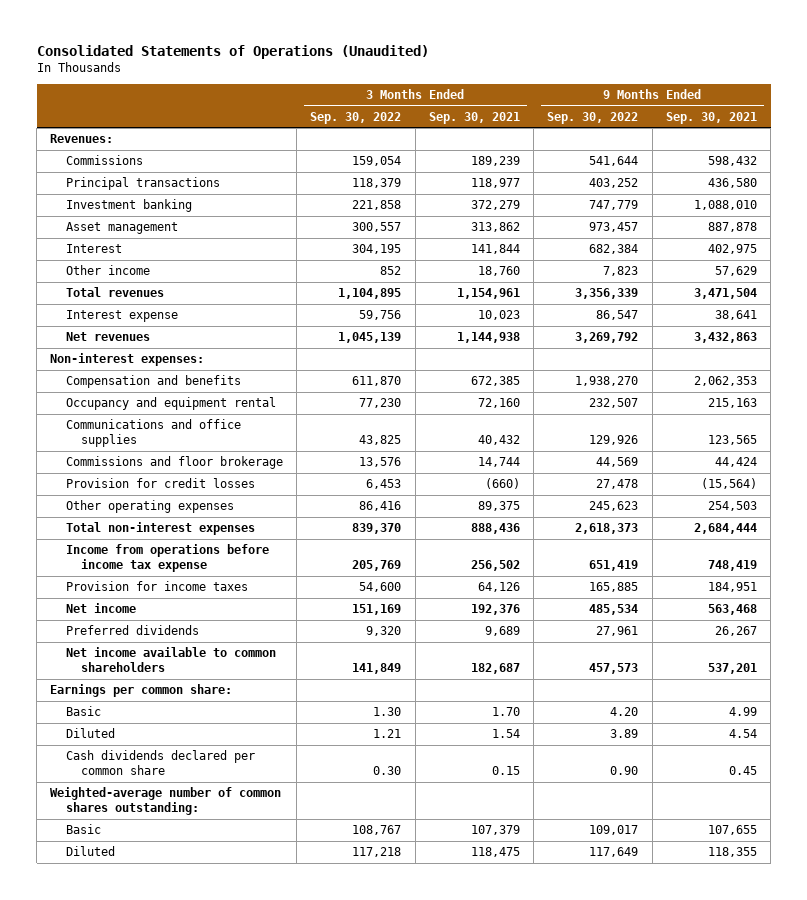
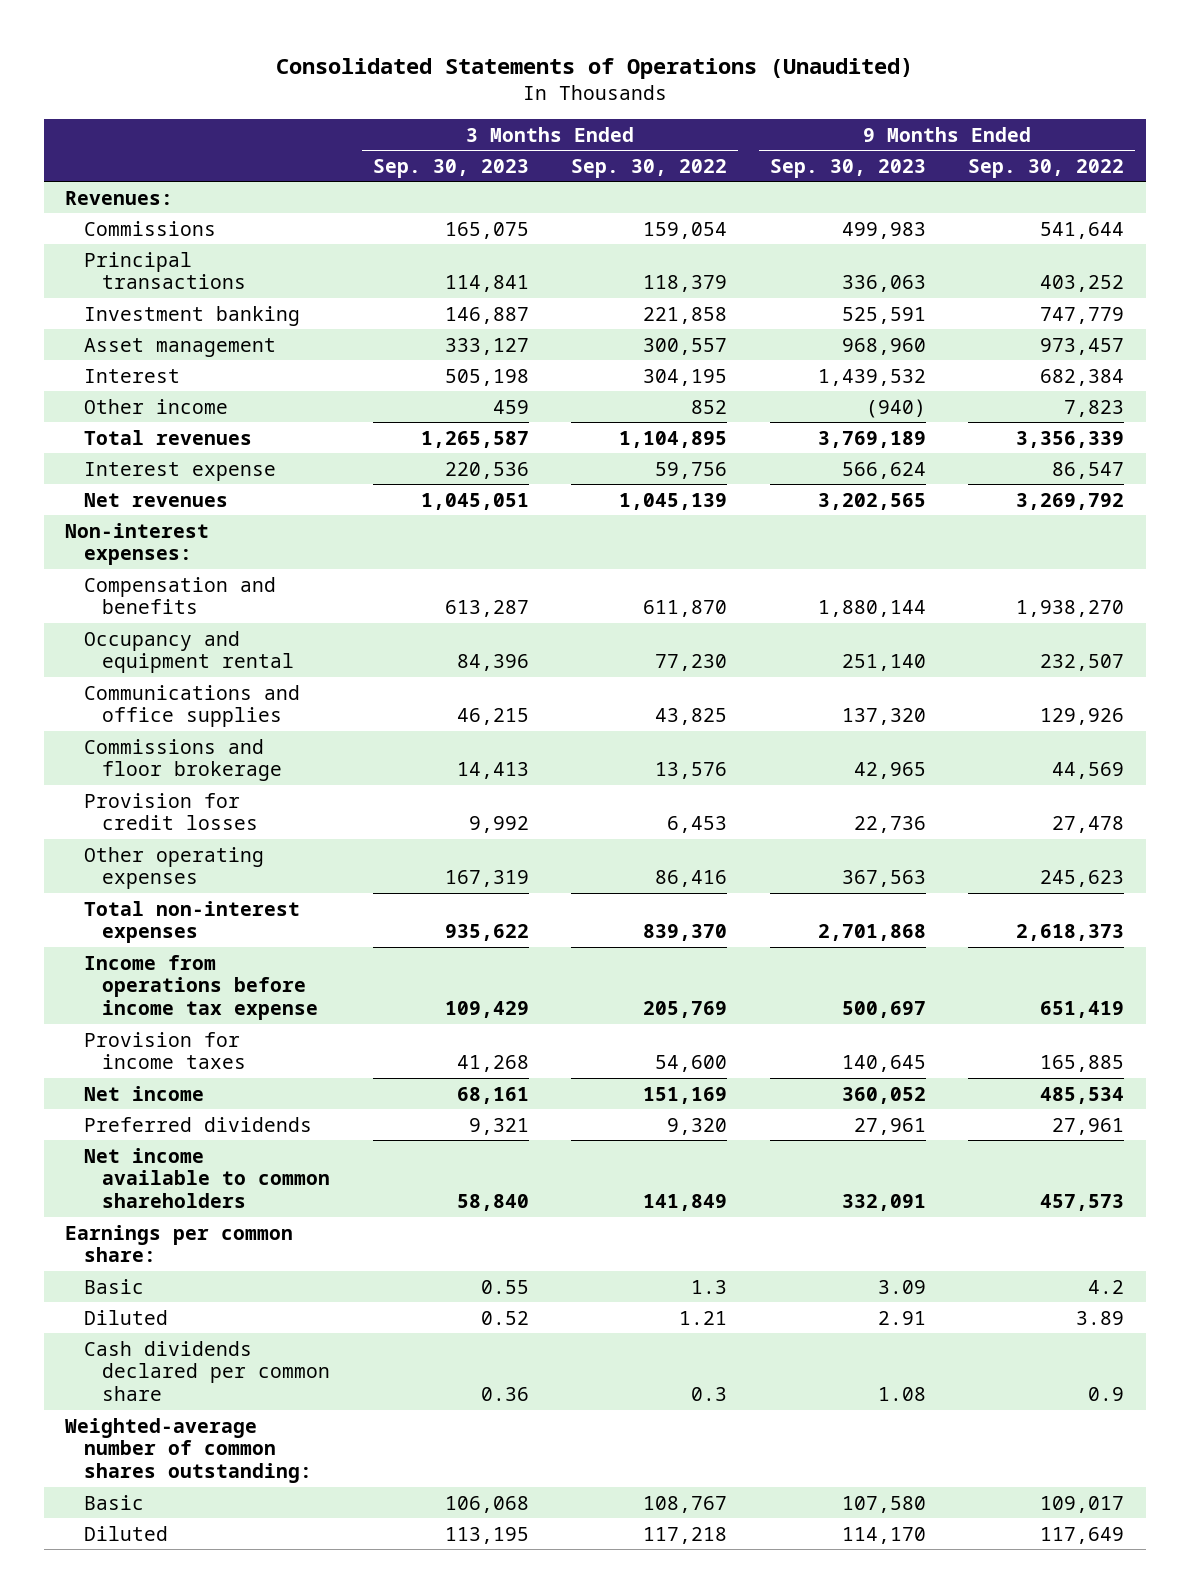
[428,111,520,124] Sep. 30, 2021 -> none
[665,111,757,124] Sep. 30, 2021 -> none
none -> [372,158,529,178] Sep. 30, 2023
none -> [769,158,926,178] Sep. 30, 2023
[373,707,402,717] 1.30 -> [691,1279,728,1294] 1.3
[610,707,639,717] 4.20 -> [1088,1279,1125,1294] 4.2
[373,766,402,776] 0.30 -> [691,1386,728,1401] 0.3
[610,766,639,776] 0.90 -> [1088,1386,1125,1401] 0.9

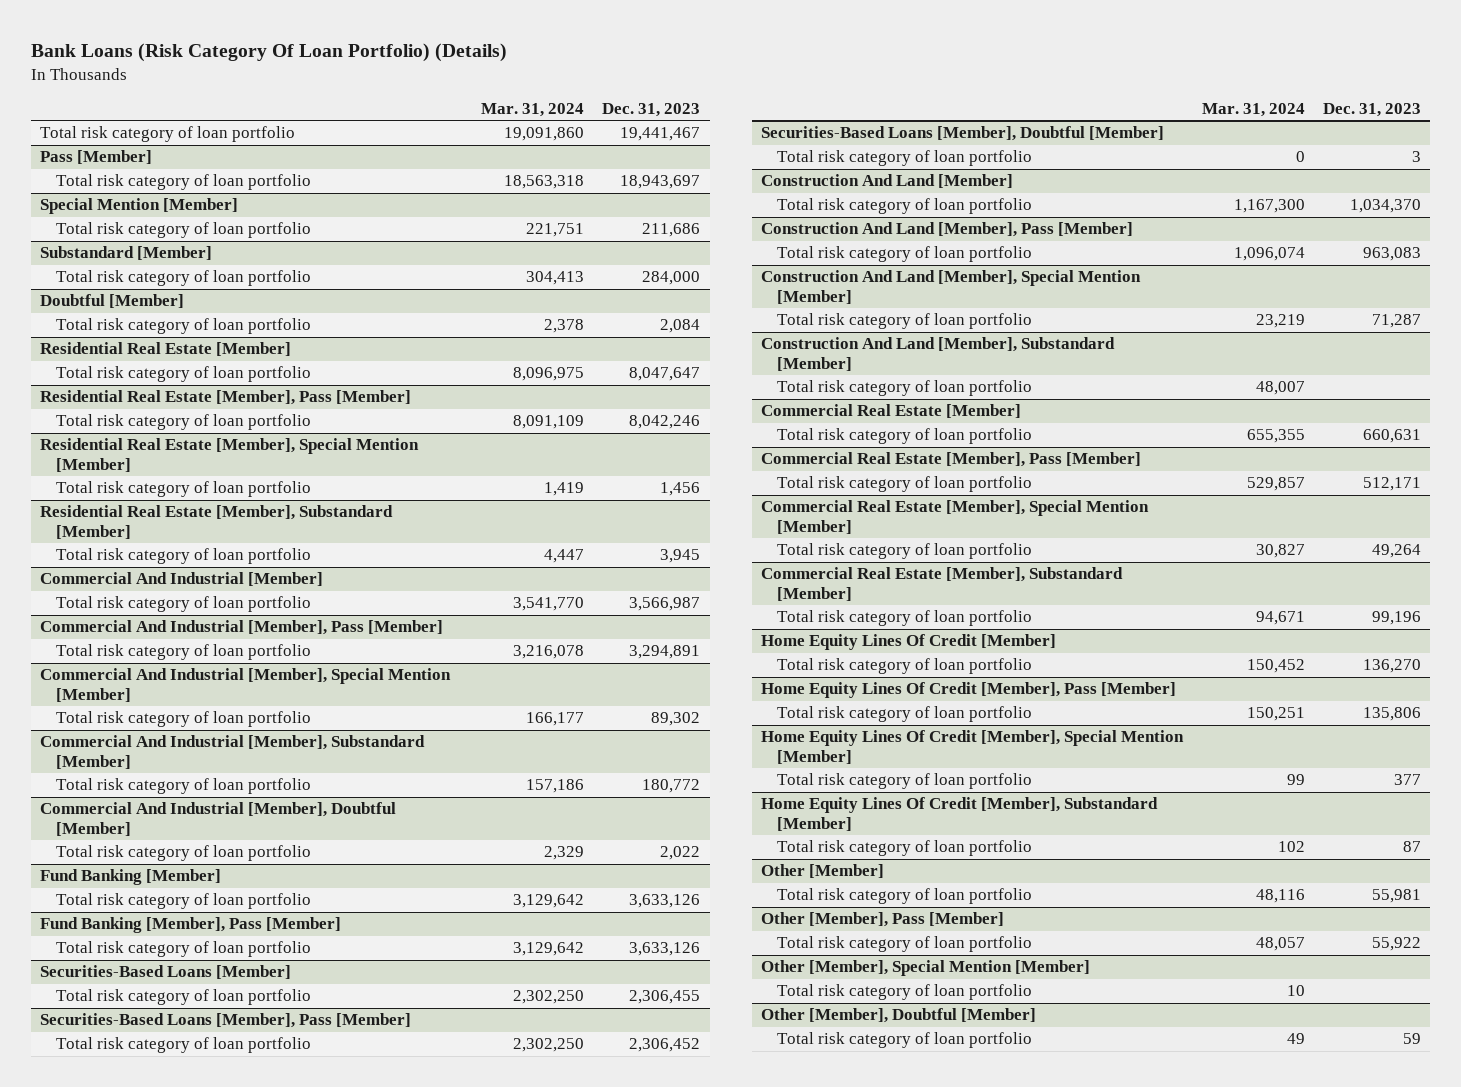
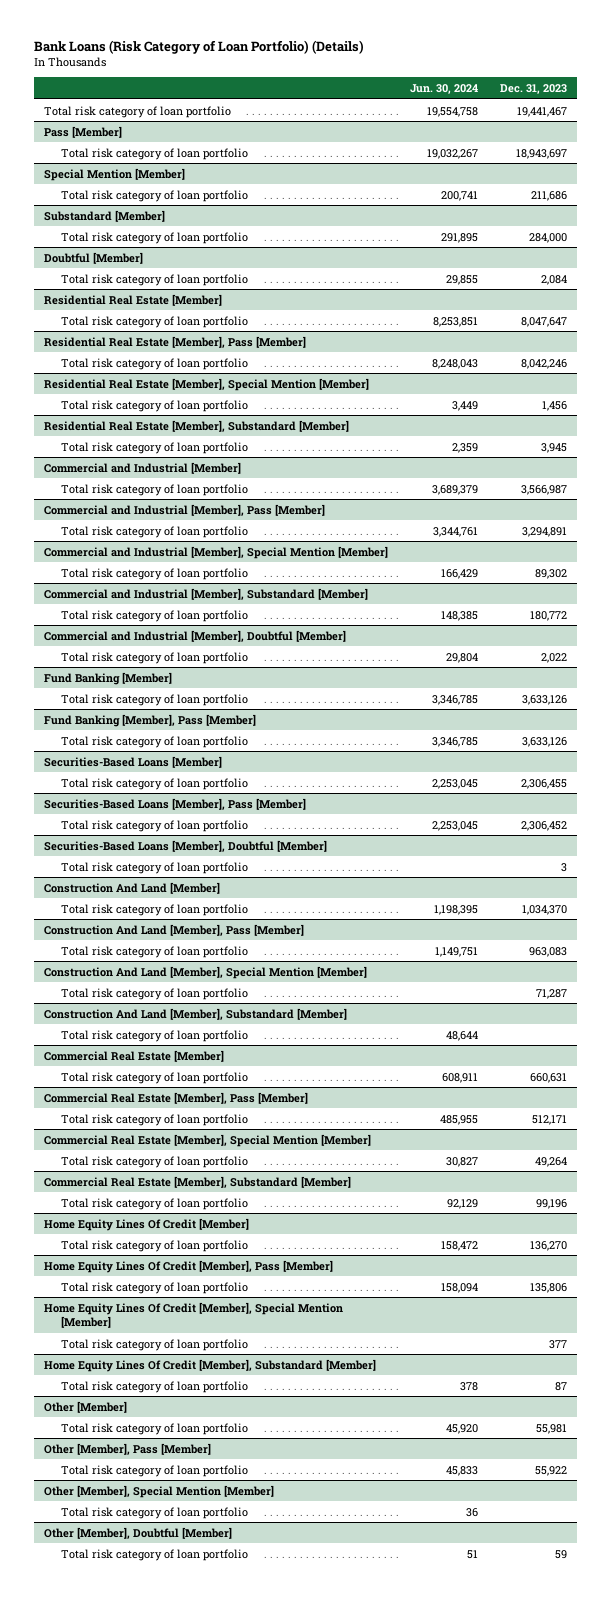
[30,43,507,63] Bank Loans (Risk Category Of Loan Portfolio) (Details) -> [33,39,364,54] Bank Loans (Risk Category of Loan Portfolio) (Details)
[480,103,584,118] Mar. 31, 2024 -> none
none -> [409,83,478,94] Jun. 30, 2024
[40,572,324,587] Commercial And Industrial [Member] -> [44,461,242,474] Commercial and Industrial [Member]
[40,620,444,636] Commercial And Industrial [Member], Pass [Member] -> [44,503,326,516] Commercial and Industrial [Member], Pass [Member]
[40,668,452,702] Commercial And Industrial [Member], Special Mention [Member] -> [44,545,389,559] Commercial and Industrial [Member], Special Mention [Member]
[40,735,426,769] Commercial And Industrial [Member], Substandard [Member] -> [44,587,369,600] Commercial and Industrial [Member], Substandard [Member]
[40,802,397,836] Commercial And Industrial [Member], Doubtful [Member] -> [44,629,347,642] Commercial and Industrial [Member], Doubtful [Member]

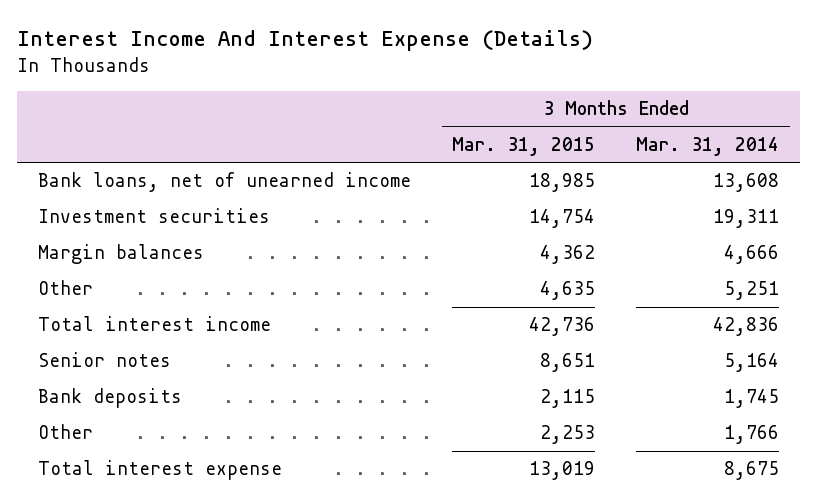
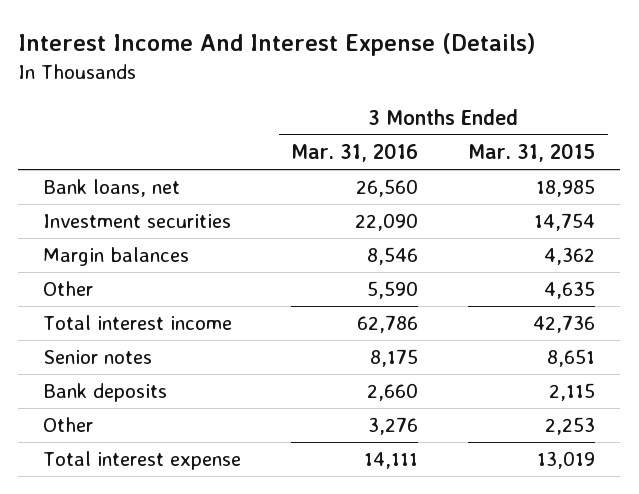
[636,136,780,156] Mar. 31, 2014 -> none
none -> [291,143,419,163] Mar. 31, 2016
[37,172,411,193] Bank loans, net of unearned income -> [43,179,181,198] Bank loans, net

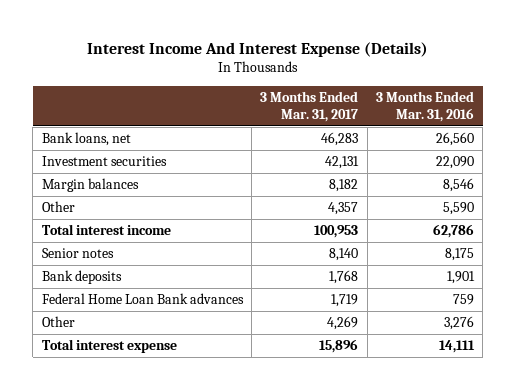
[468,143,596,163] Mar. 31, 2015 -> none
none -> [260,90,359,122] 3 Months Ended Mar. 31, 2017
[367,383,419,402] 2,660 -> [447,271,476,285] 1,901
none -> [41,293,244,305] Federal Home Loan Bank advances

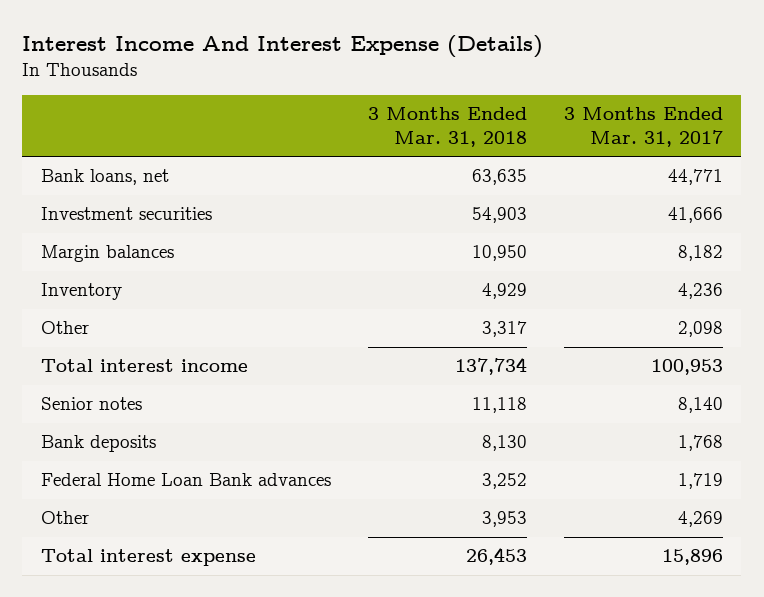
[376,90,475,122] 3 Months Ended Mar. 31, 2016 -> none
none -> [367,107,527,147] 3 Months Ended Mar. 31, 2018
[321,132,359,147] 46,283 -> [667,169,723,186] 44,771
[325,156,360,170] 42,131 -> [667,207,723,224] 41,666
none -> [40,283,122,301] Inventory
[328,202,359,216] 4,357 -> [677,321,723,338] 2,098

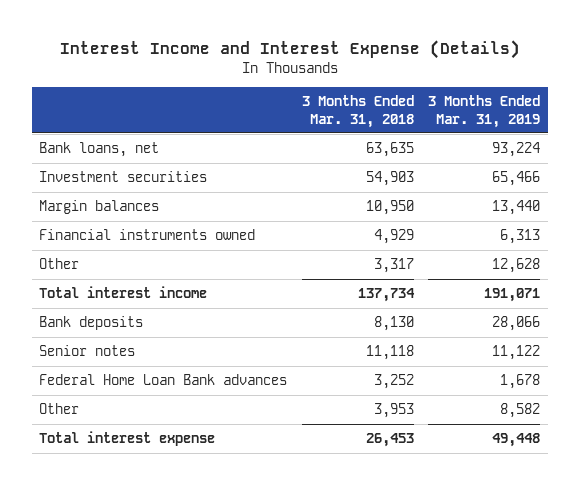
[22,35,544,59] Interest Income And Interest Expense (Details) -> [59,39,520,59] Interest Income and Interest Expense (Details)
[563,107,723,147] 3 Months Ended Mar. 31, 2017 -> none
none -> [428,94,541,128] 3 Months Ended Mar. 31, 2019
[40,283,122,301] Inventory -> [39,229,256,241] Financial instruments owned
[40,397,142,411] Senior notes -> [39,345,136,357] Senior notes

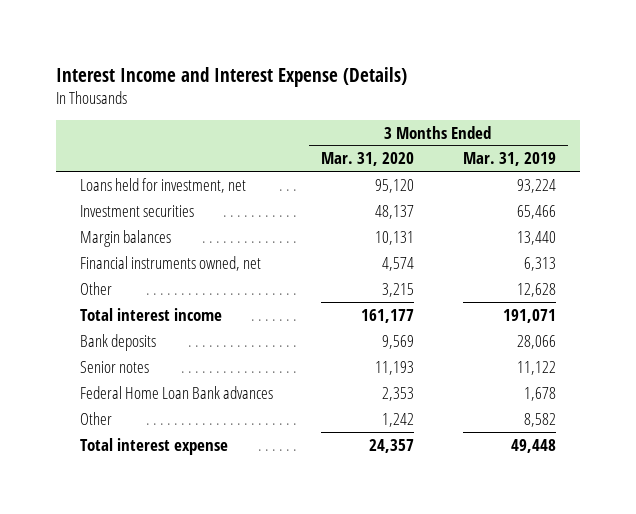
[301,94,414,128] 3 Months Ended Mar. 31, 2018 -> none
none -> [321,152,415,167] Mar. 31, 2020
[39,142,160,158] Bank loans, net -> [80,177,247,193] Loans held for investment, net
[39,229,256,241] Financial instruments owned -> [80,255,262,271] Financial instruments owned, net

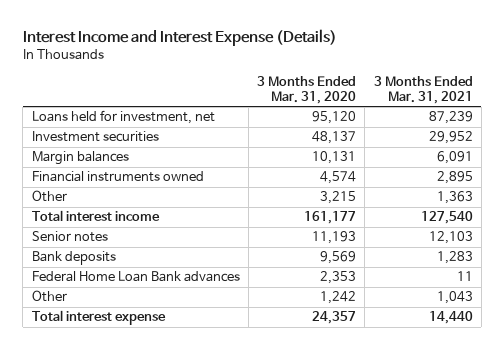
[462,152,556,167] Mar. 31, 2019 -> none
none -> [373,75,473,104] 3 Months Ended Mar. 31, 2021
[80,255,262,271] Financial instruments owned, net -> [31,171,204,183] Financial instruments owned
[80,333,157,351] Bank deposits -> [31,251,116,266] Bank deposits

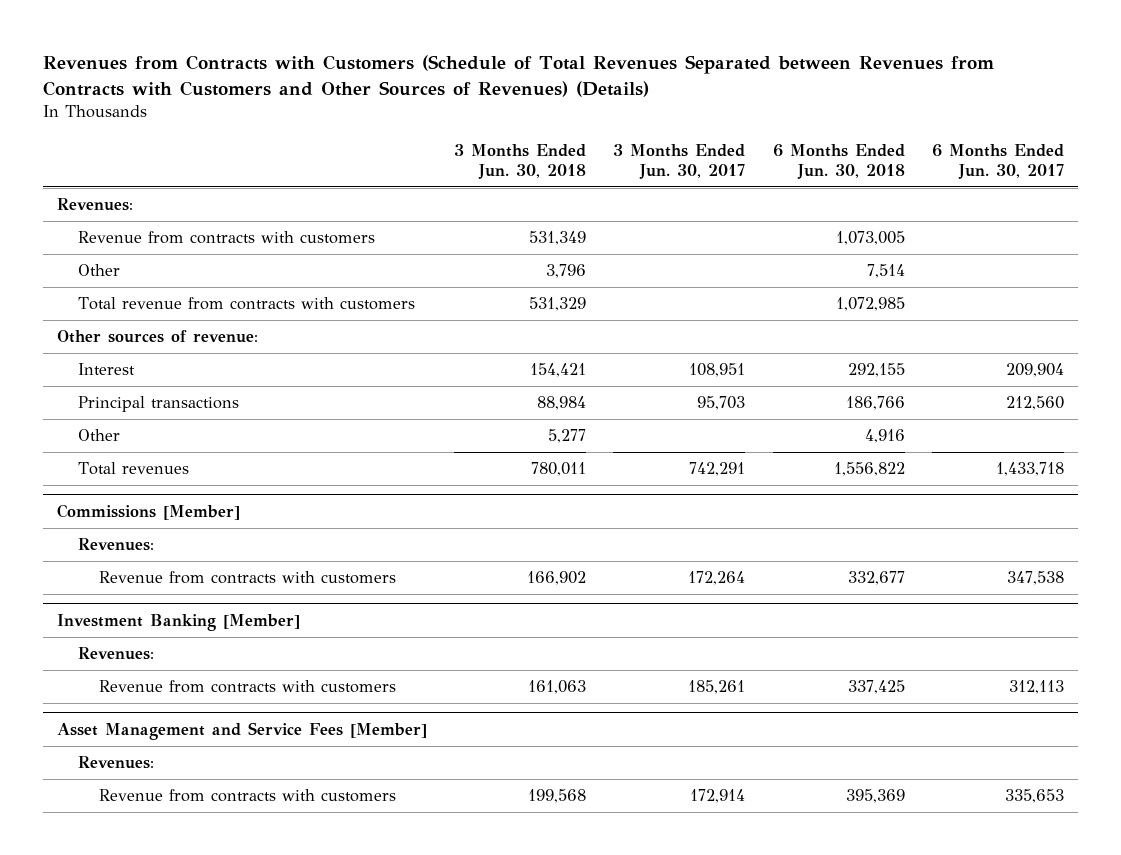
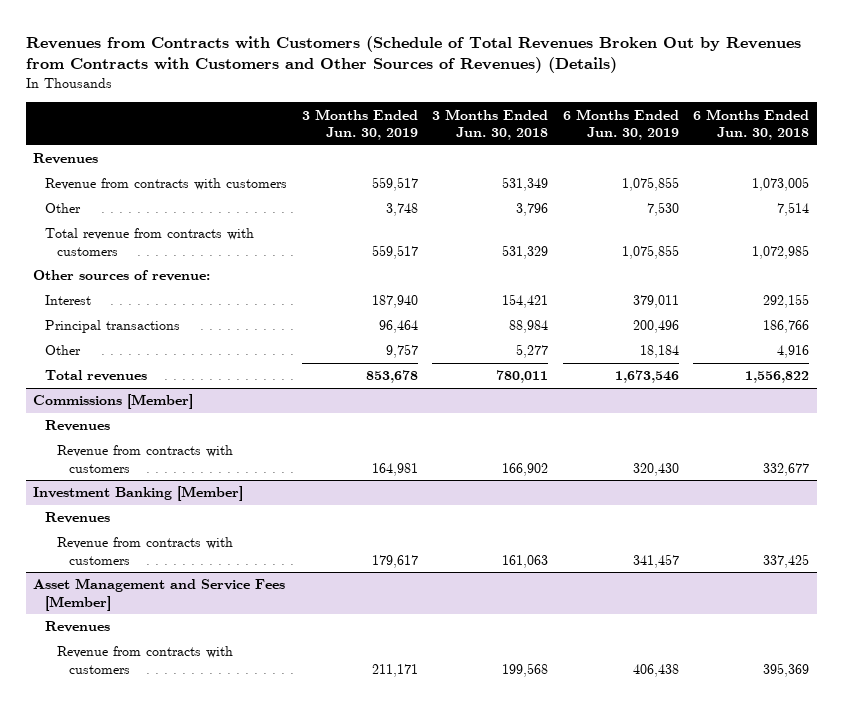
[43,54,995,97] Revenues from Contracts with Customers (Schedule of Total Revenues Separated between Revenues from Contracts with Customers and Other Sources of Revenues) (Details) -> [25,35,801,74] Revenues from Contracts with Customers (Schedule of Total Revenues Broken Out by Revenues from Contracts with Customers and Other Sources of Revenues) (Details)
[613,144,746,180] 3 Months Ended Jun. 30, 2017 -> none
[932,144,1065,180] 6 Months Ended Jun. 30, 2017 -> none
none -> [301,108,418,141] 3 Months Ended Jun. 30, 2019
none -> [562,108,679,141] 6 Months Ended Jun. 30, 2019
[56,198,133,212] Revenues: -> [33,153,99,165] Revenues
[77,538,154,552] Revenues: -> [45,420,111,432] Revenues
[77,647,154,661] Revenues: -> [45,512,111,524] Revenues
[77,756,154,770] Revenues: -> [45,621,111,633] Revenues

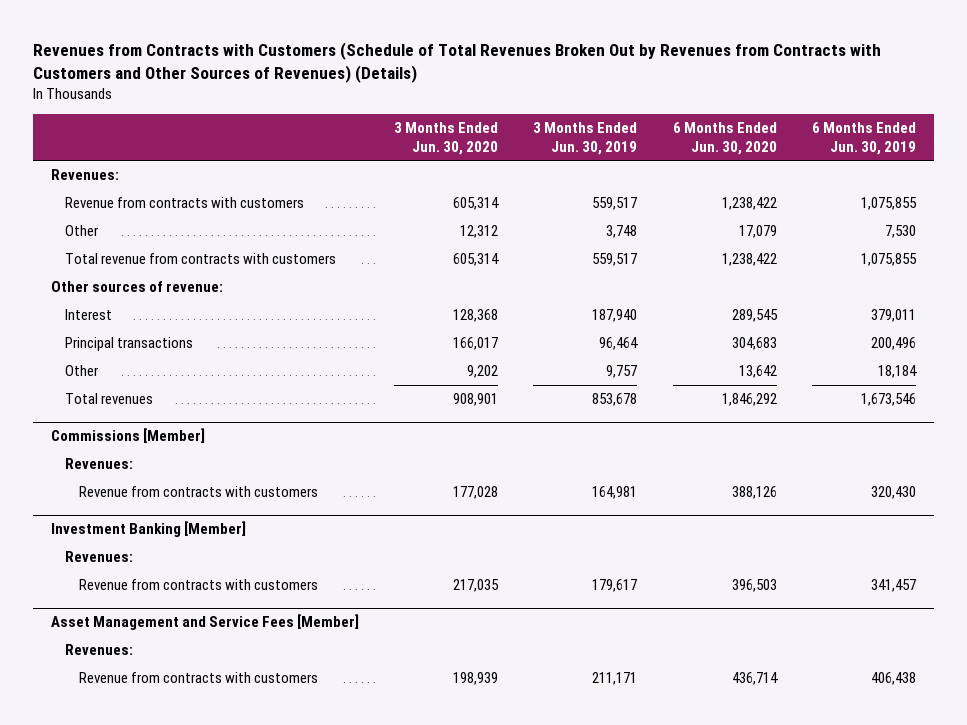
[432,108,549,141] 3 Months Ended Jun. 30, 2018 -> none
[693,108,810,141] 6 Months Ended Jun. 30, 2018 -> none
none -> [393,122,498,155] 3 Months Ended Jun. 30, 2020
none -> [672,122,777,155] 6 Months Ended Jun. 30, 2020
[33,153,99,165] Revenues -> [50,169,119,181] Revenues:
[45,420,111,432] Revenues -> [64,458,133,470] Revenues:
[45,512,111,524] Revenues -> [64,551,133,563] Revenues:
[45,621,111,633] Revenues -> [64,644,133,656] Revenues:

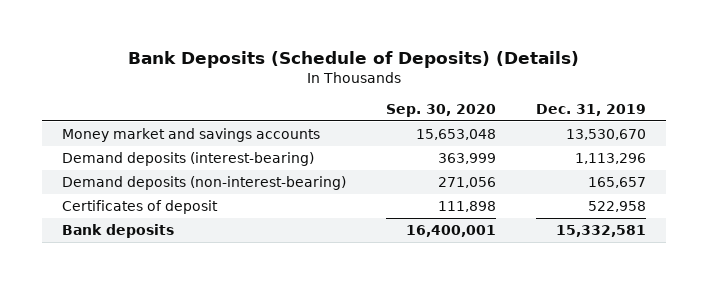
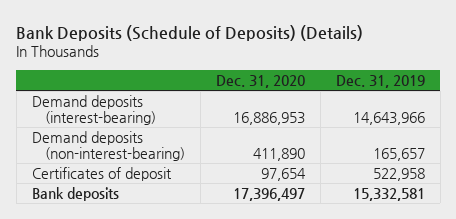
[385,103,496,117] Sep. 30, 2020 -> none
none -> [216,74,306,88] Dec. 31, 2020
[61,127,320,142] Money market and savings accounts -> none
[574,152,646,164] 1,113,296 -> [352,111,425,125] 14,643,966

